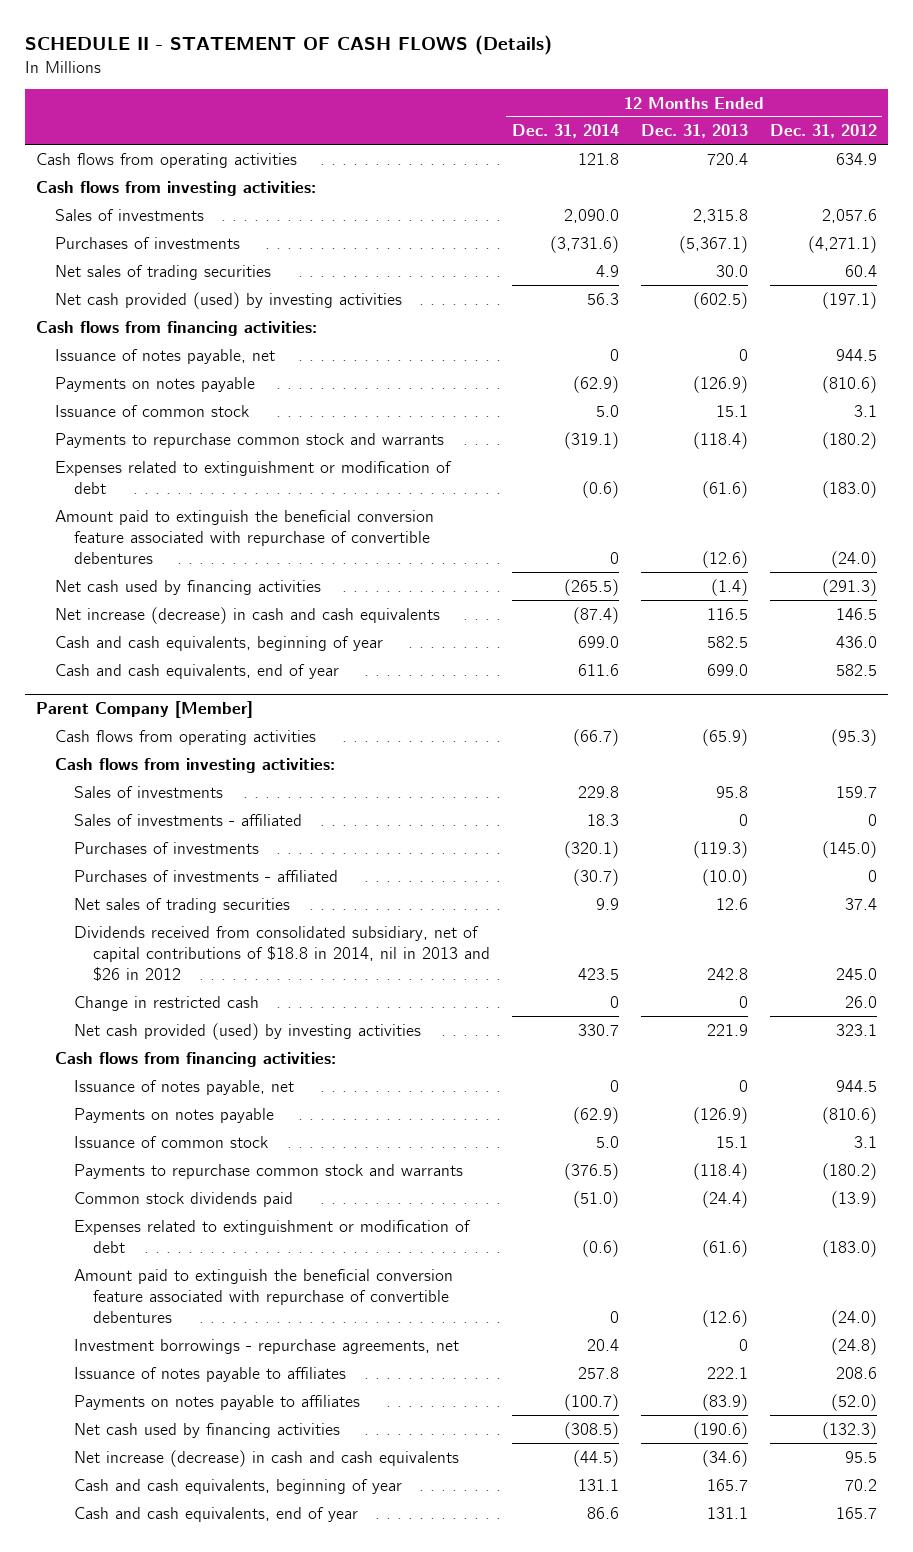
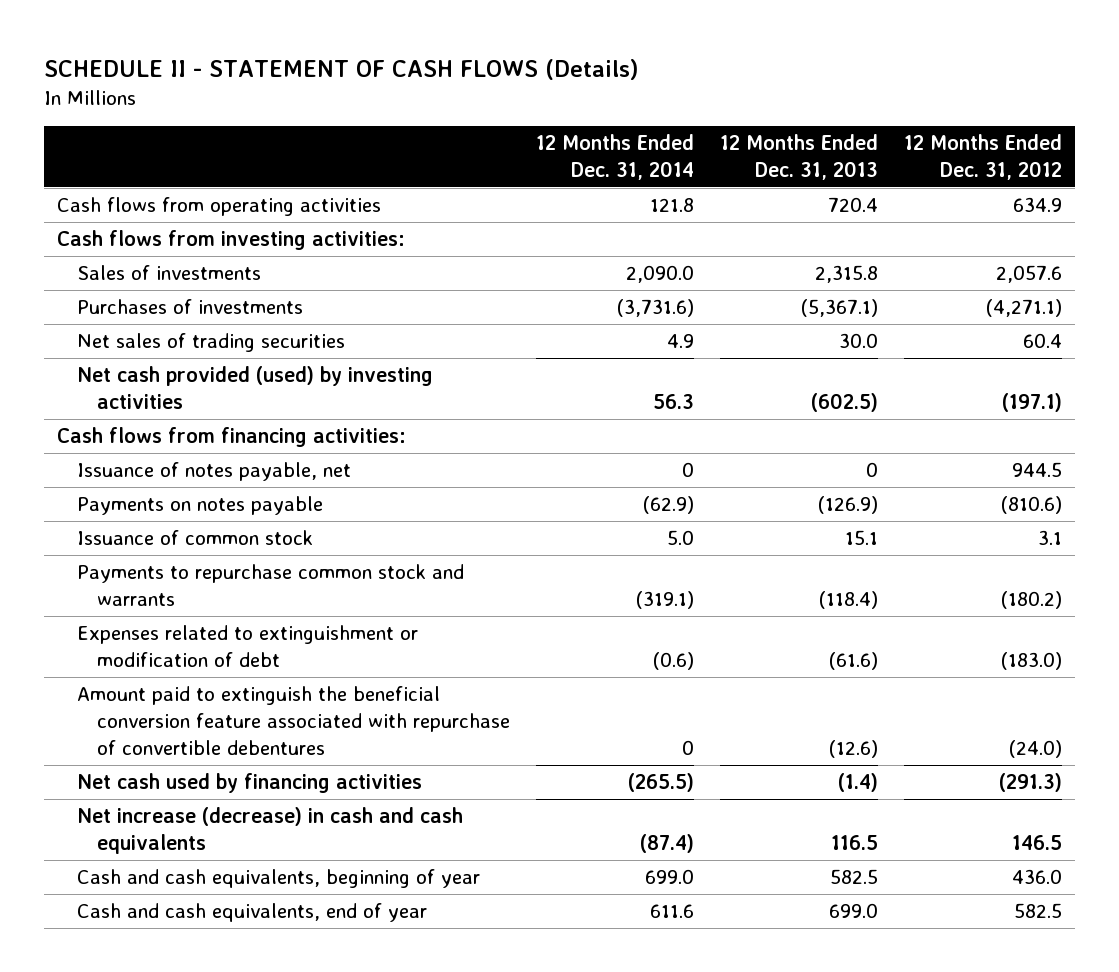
[35,701,253,719] Parent Company [Member] -> none
[54,729,316,745] Cash flows from operating activities -> none
[54,757,335,773] Cash flows from investing activities: -> none
[73,785,223,798] Sales of investments -> none
[73,813,302,826] Sales of investments - affiliated -> none
[73,841,259,854] Purchases of investments -> none
[73,869,338,882] Purchases of investments - affiliated -> none
[73,897,290,913] Net sales of trading securities -> none
[73,925,490,981] Dividends received from consolidated subsidiary, net of capital contributions of $18.8 in 2014, nil in 2013 and $26 in 2012 -> none
[73,995,259,1011] Change in restricted cash -> none
[73,1022,421,1040] Net cash provided (used) by investing activities -> none
[54,1051,336,1067] Cash flows from financing activities: -> none
[73,1079,294,1095] Issuance of notes payable, net -> none
[73,1107,274,1123] Payments on notes payable -> none
[73,1135,268,1148] Issuance of common stock -> none
[73,1163,463,1179] Payments to repurchase common stock and warrants -> none
[73,1191,293,1207] Common stock dividends paid -> none
[73,1219,471,1253] Expenses related to extinguishment or modification of debt -> none
[73,1268,453,1323] Amount paid to extinguish the beneficial conversion feature associated with repurchase of convertible debentures -> none
[73,1338,459,1354] Investment borrowings - repurchase agreements, net -> none
[73,1366,346,1382] Issuance of notes payable to affiliates -> none
[73,1394,360,1410] Payments on notes payable to affiliates -> none
[73,1422,340,1438] Net cash used by financing activities -> none
[73,1449,459,1467] Net increase (decrease) in cash and cash equivalents -> none
[73,1478,402,1494] Cash and cash equivalents, beginning of year -> none
[73,1506,358,1522] Cash and cash equivalents, end of year -> none

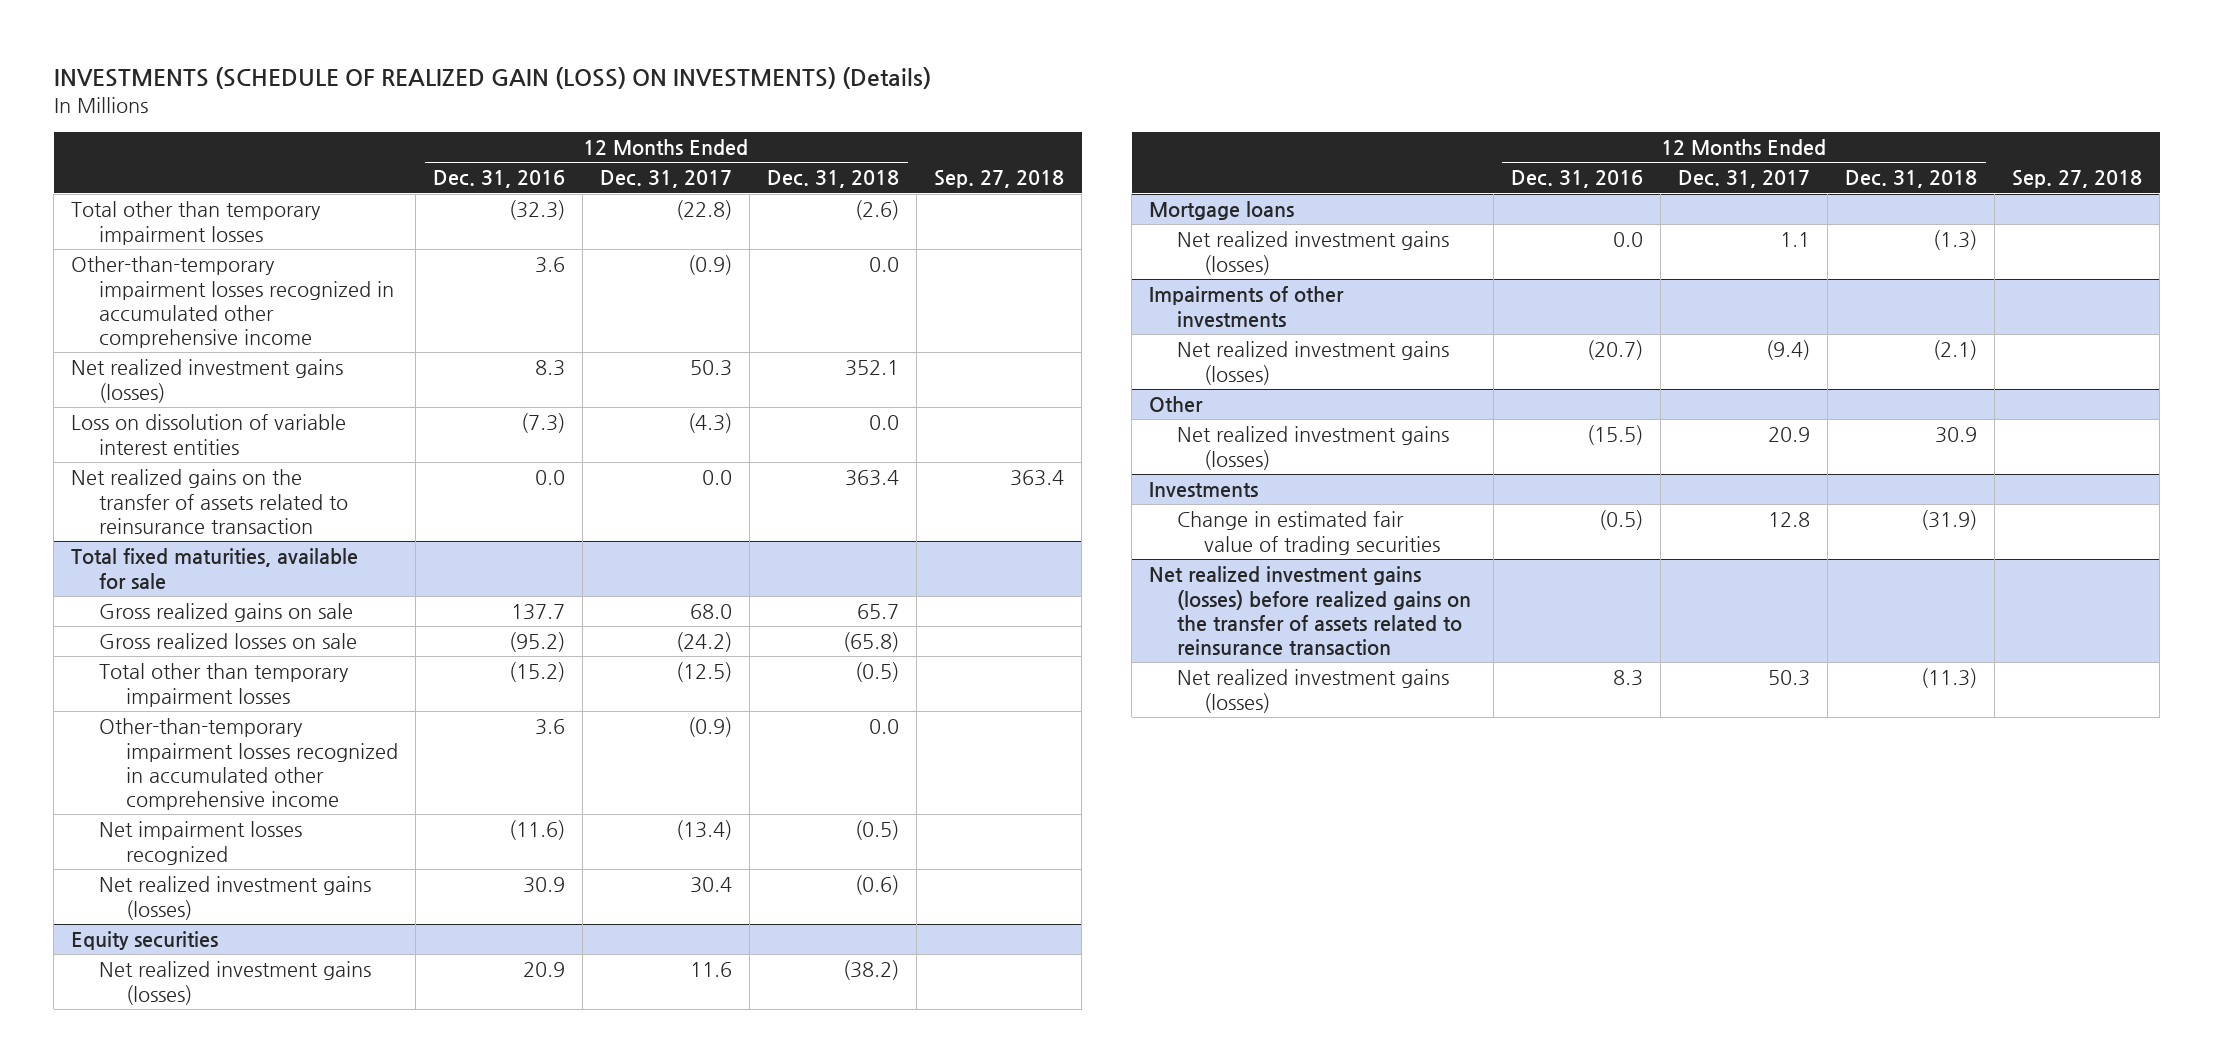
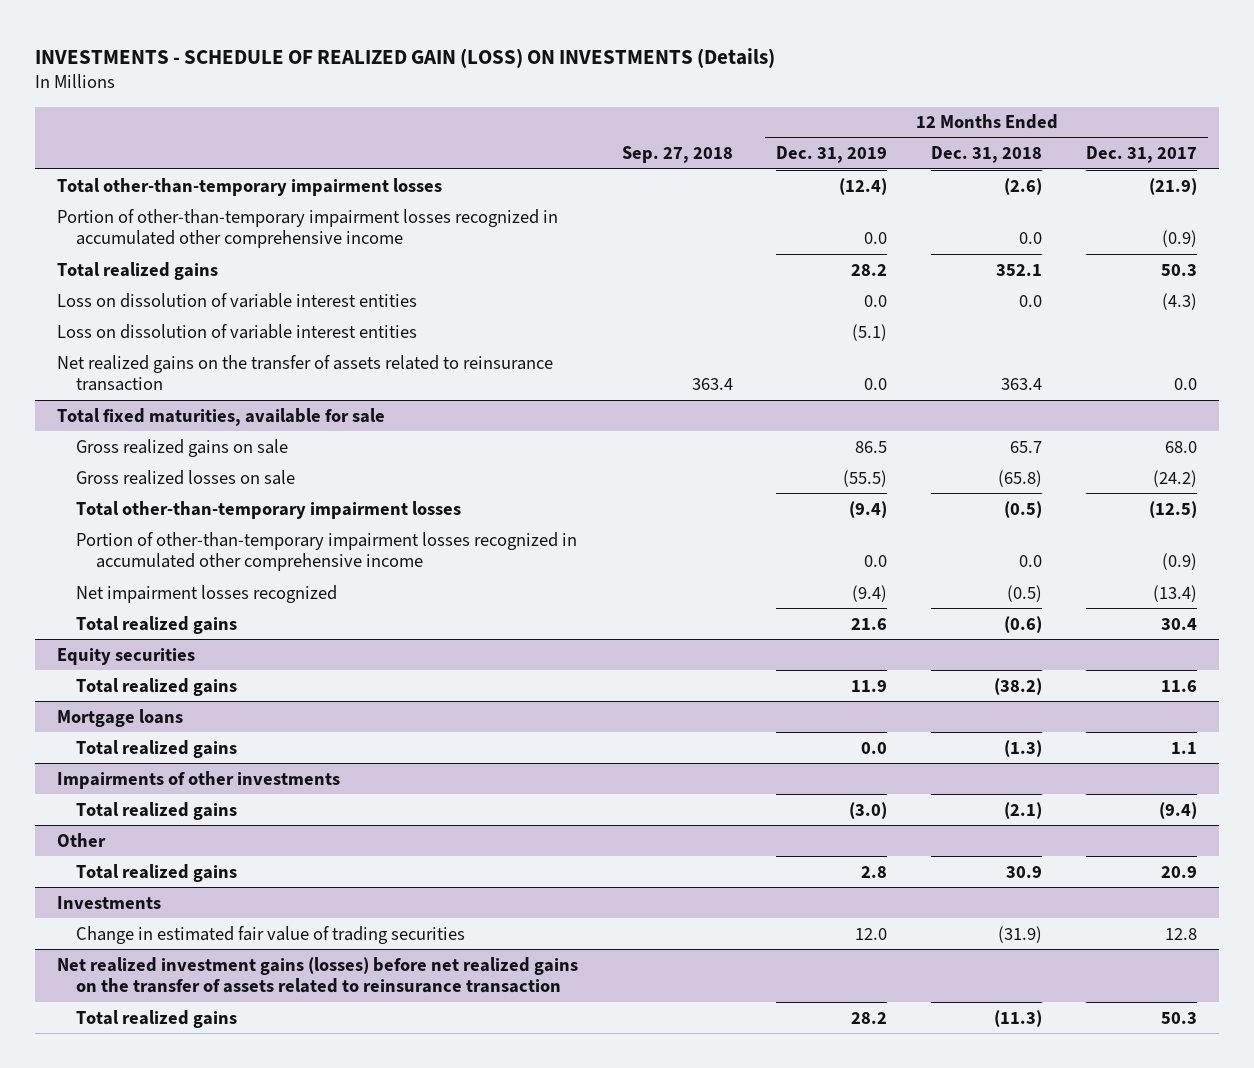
[53,66,931,89] INVESTMENTS (SCHEDULE OF REALIZED GAIN (LOSS) ON INVESTMENTS) (Details) -> [34,47,775,68] INVESTMENTS - SCHEDULE OF REALIZED GAIN (LOSS) ON INVESTMENTS (Details)
[433,170,566,189] Dec. 31, 2016 -> none
none -> [776,146,888,164] Dec. 31, 2019
[71,201,322,245] Total other than temporary impairment losses -> [56,177,442,196] Total other-than-temporary impairment losses
[676,200,733,221] (22.8) -> [1148,177,1197,195] (21.9)
[71,256,394,349] Other-than-temporary impairment losses recognized in accumulated other comprehensive income -> [56,208,558,249] Portion of other-than-temporary impairment losses recognized in accumulated other comprehensive income
[71,359,344,403] Net realized investment gains (losses) -> [56,261,218,280] Total realized gains
none -> [56,323,417,339] Loss on dissolution of variable interest entities
[98,663,349,707] Total other than temporary impairment losses -> [76,500,462,519] Total other-than-temporary impairment losses
[98,718,399,811] Other-than-temporary impairment losses recognized in accumulated other comprehensive income -> [76,531,578,572] Portion of other-than-temporary impairment losses recognized in accumulated other comprehensive income
[98,876,371,920] Net realized investment gains (losses) -> [76,615,238,634] Total realized gains
[98,961,371,1005] Net realized investment gains (losses) -> [76,677,238,696] Total realized gains
[1176,231,1449,275] Net realized investment gains (losses) -> [76,739,238,758] Total realized gains
[1176,341,1449,385] Net realized investment gains (losses) -> [76,801,238,820] Total realized gains
[1176,426,1449,470] Net realized investment gains (losses) -> [76,863,238,882] Total realized gains
[1149,566,1471,657] Net realized investment gains (losses) before realized gains on the transfer of assets related to reinsurance transaction -> [56,956,578,994] Net realized investment gains (losses) before net realized gains on the transfer of assets related to reinsurance transaction
[1176,669,1449,713] Net realized investment gains (losses) -> [76,1009,238,1028] Total realized gains

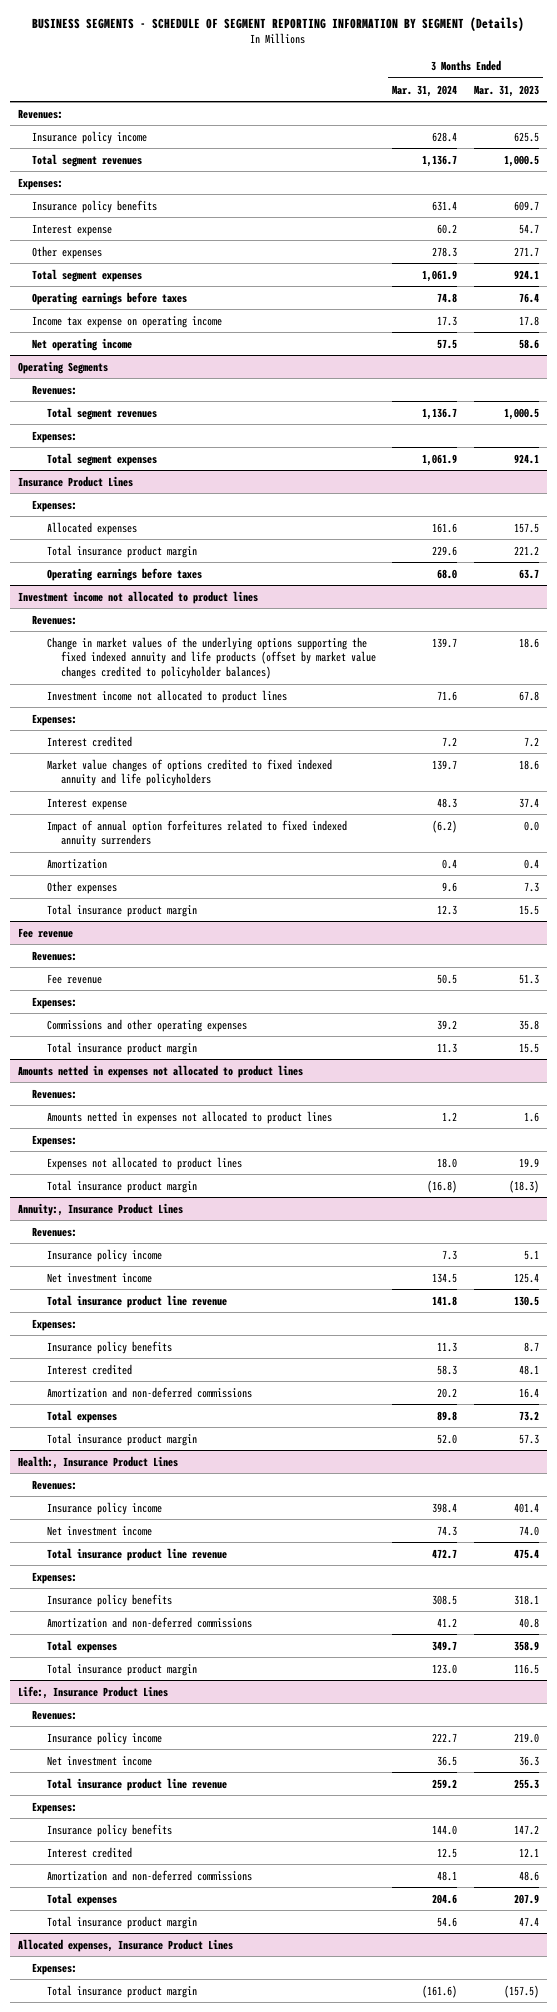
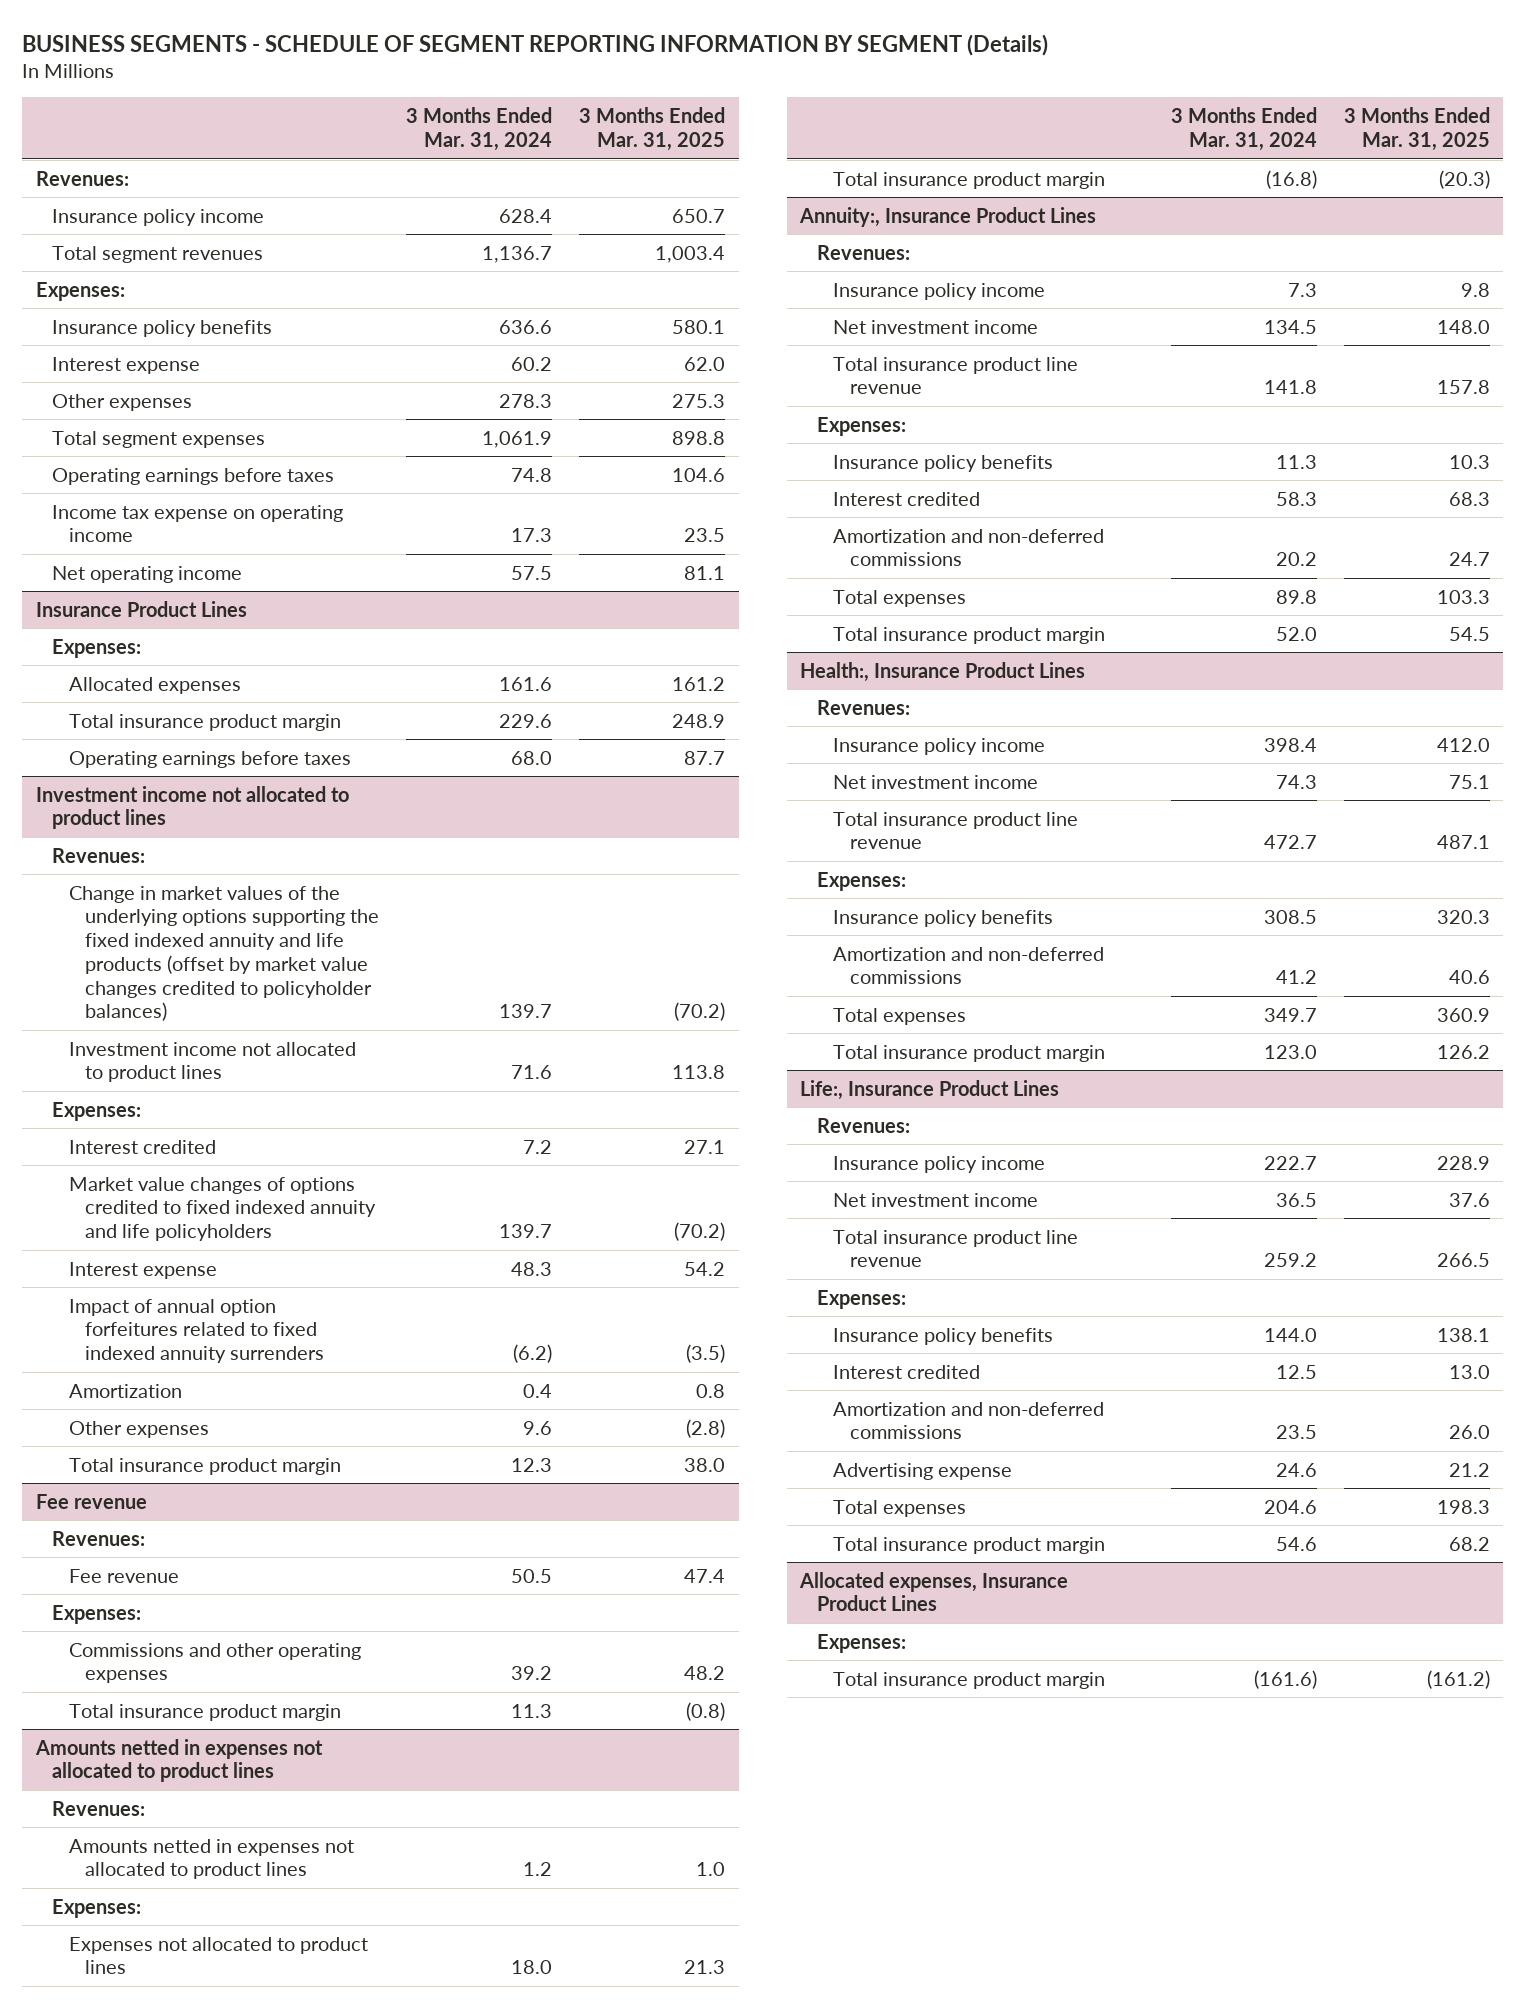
[473,84,539,97] Mar. 31, 2023 -> none
none -> [579,107,726,151] 3 Months Ended Mar. 31, 2025
[432,200,458,211] 631.4 -> [499,319,553,334] 636.6
[17,360,108,374] Operating Segments -> none
[32,384,78,395] Revenues: -> none
[46,406,157,420] Total segment revenues -> none
[32,430,78,443] Expenses: -> none
[46,452,157,466] Total segment expenses -> none
[437,1870,458,1881] 48.1 -> [1275,1425,1317,1440] 23.5
none -> [833,1462,1013,1480] Advertising expense

